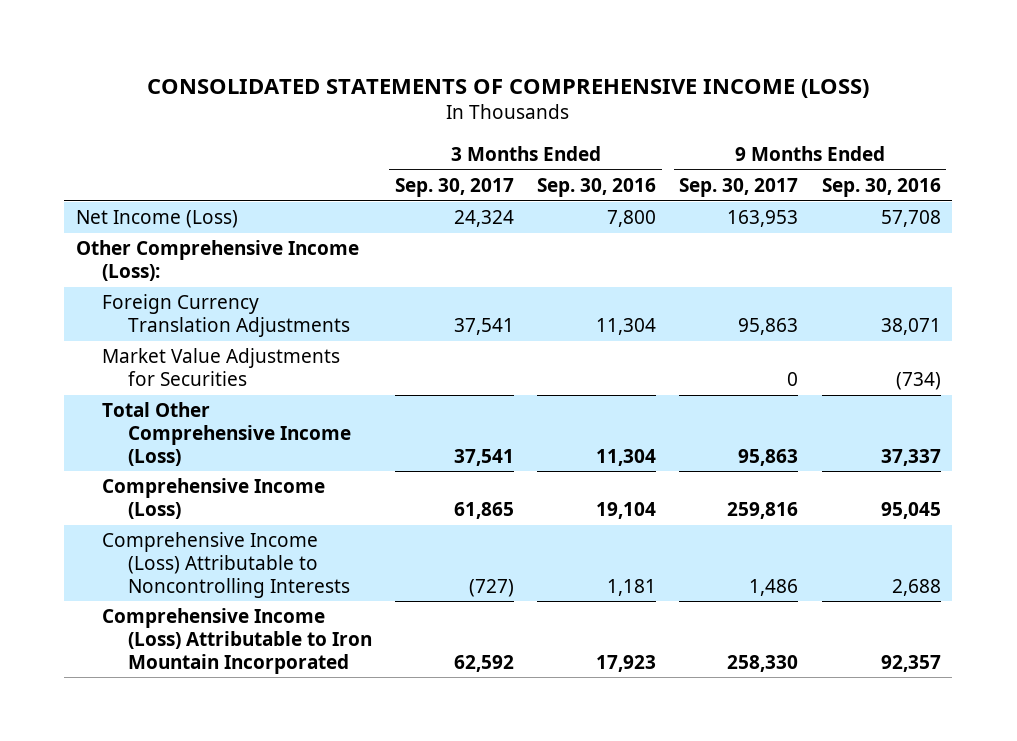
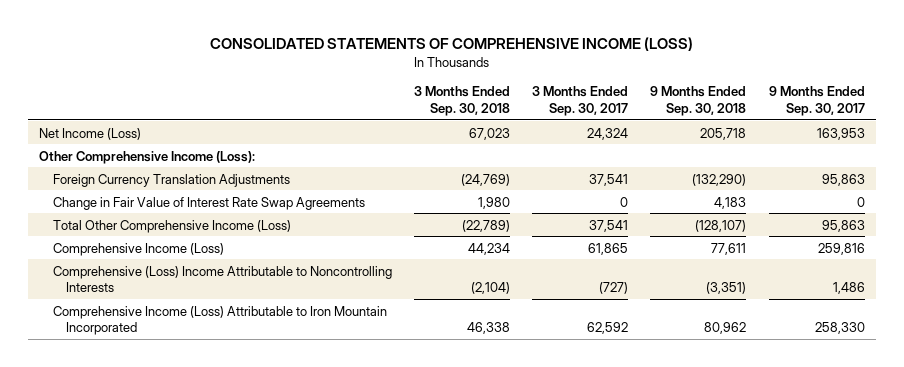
[537,178,657,198] Sep. 30, 2016 -> none
[821,178,941,198] Sep. 30, 2016 -> none
none -> [413,86,510,116] 3 Months Ended Sep. 30, 2018
none -> [650,86,747,116] 9 Months Ended Sep. 30, 2018
[101,348,340,387] Market Value Adjustments for Securities -> none
none -> [52,196,365,210] Change in Fair Value of Interest Rate Swap Agreements
[101,532,350,598] Comprehensive Income (Loss) Attributable to Noncontrolling Interests -> [52,265,392,293] Comprehensive (Loss) Income Attributable to Noncontrolling Interests

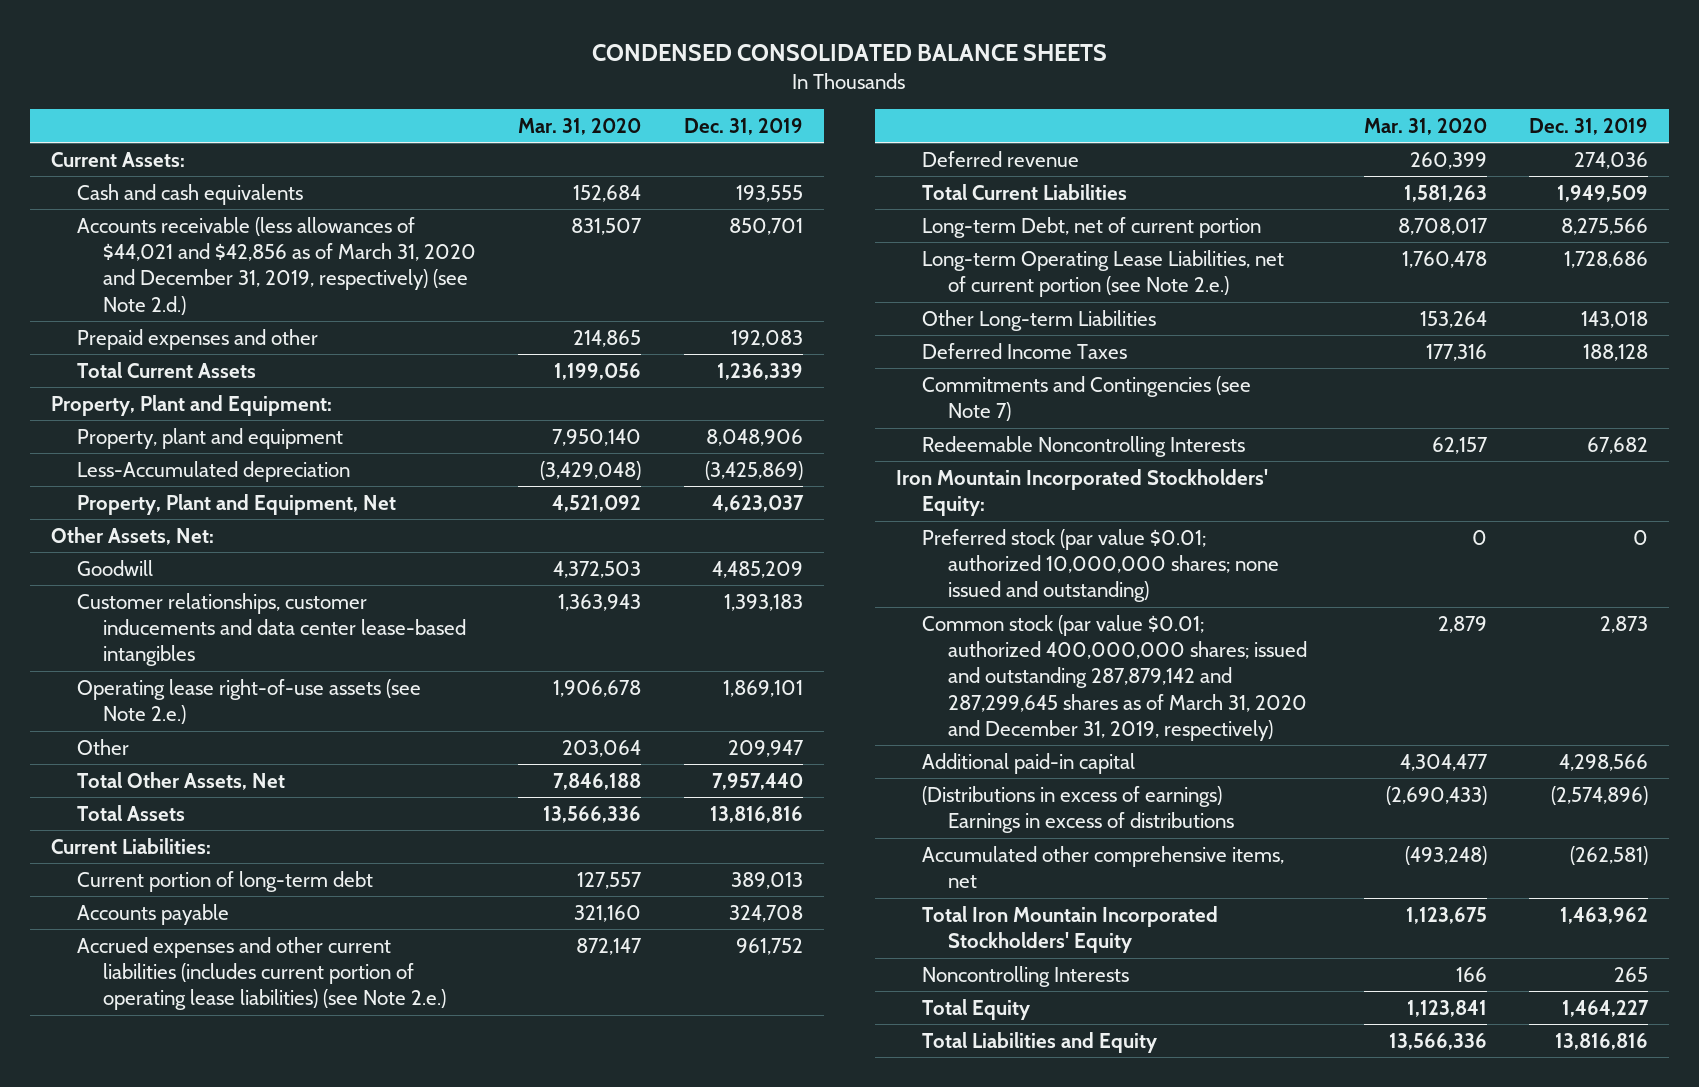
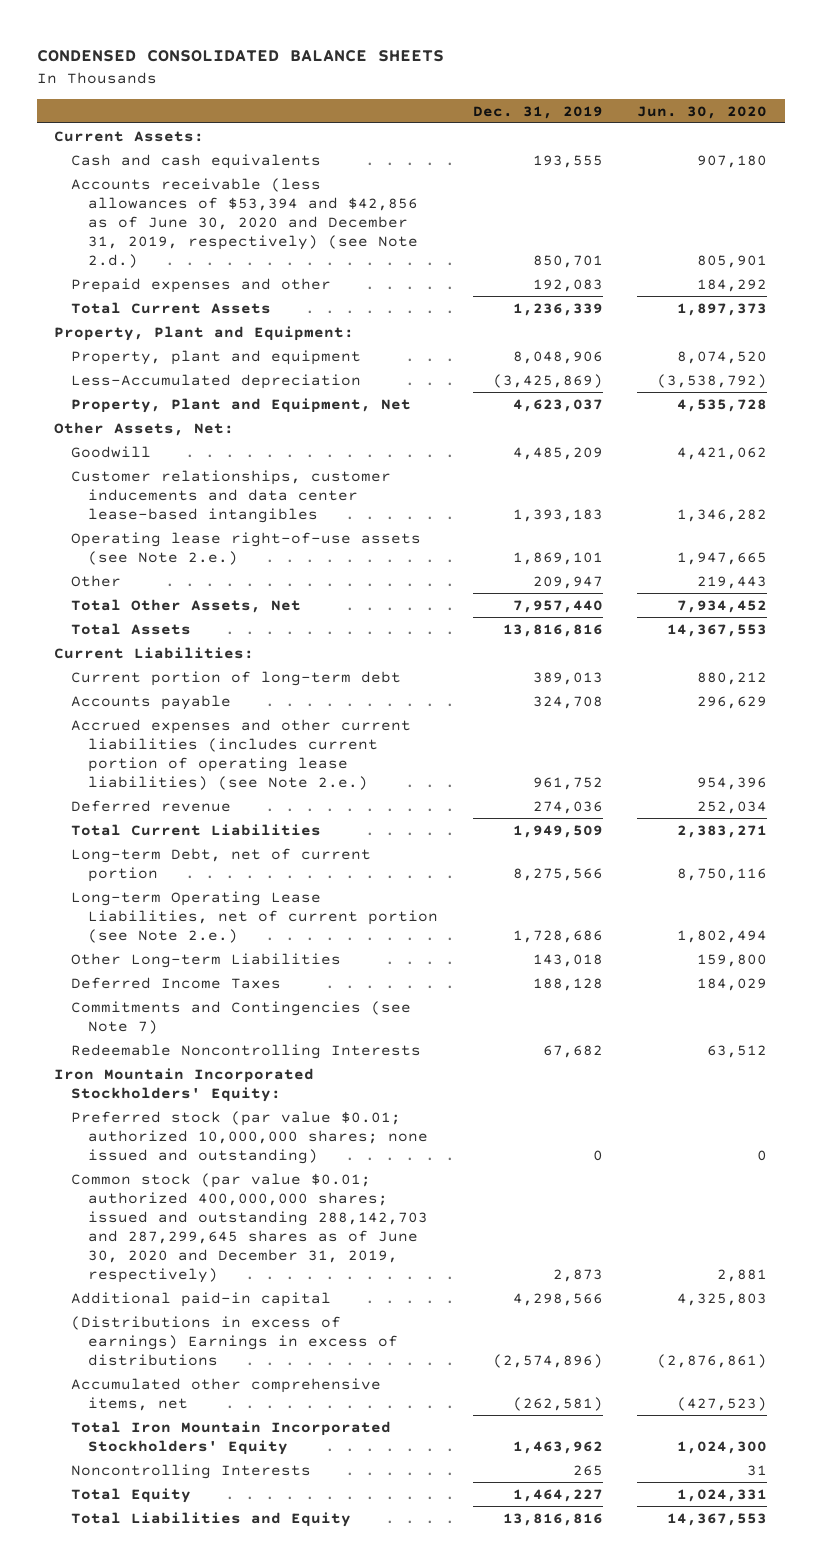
[518,117,642,135] Mar. 31, 2020 -> none
none -> [637,105,768,119] Jun. 30, 2020
[76,216,476,315] Accounts receivable (less allowances of $44,021 and $42,856 as of March 31, 2020 and December 31, 2019, respectively) (see Note 2.d.) -> [70,177,418,268] Accounts receivable (less allowances of $53,394 and $42,856 as of June 30, 2020 and December 31, 2019, respectively) (see Note 2.d.)
[922,614,1308,742] Common stock (par value $0.01; authorized 400,000,000 shares; issued and outstanding 287,879,142 and 287,299,645 shares as of March 31, 2020 and December 31, 2019, respectively) -> [70,1172,428,1283] Common stock (par value $0.01; authorized 400,000,000 shares; issued and outstanding 288,142,703 and 287,299,645 shares as of June 30, 2020 and December 31, 2019, respectively)

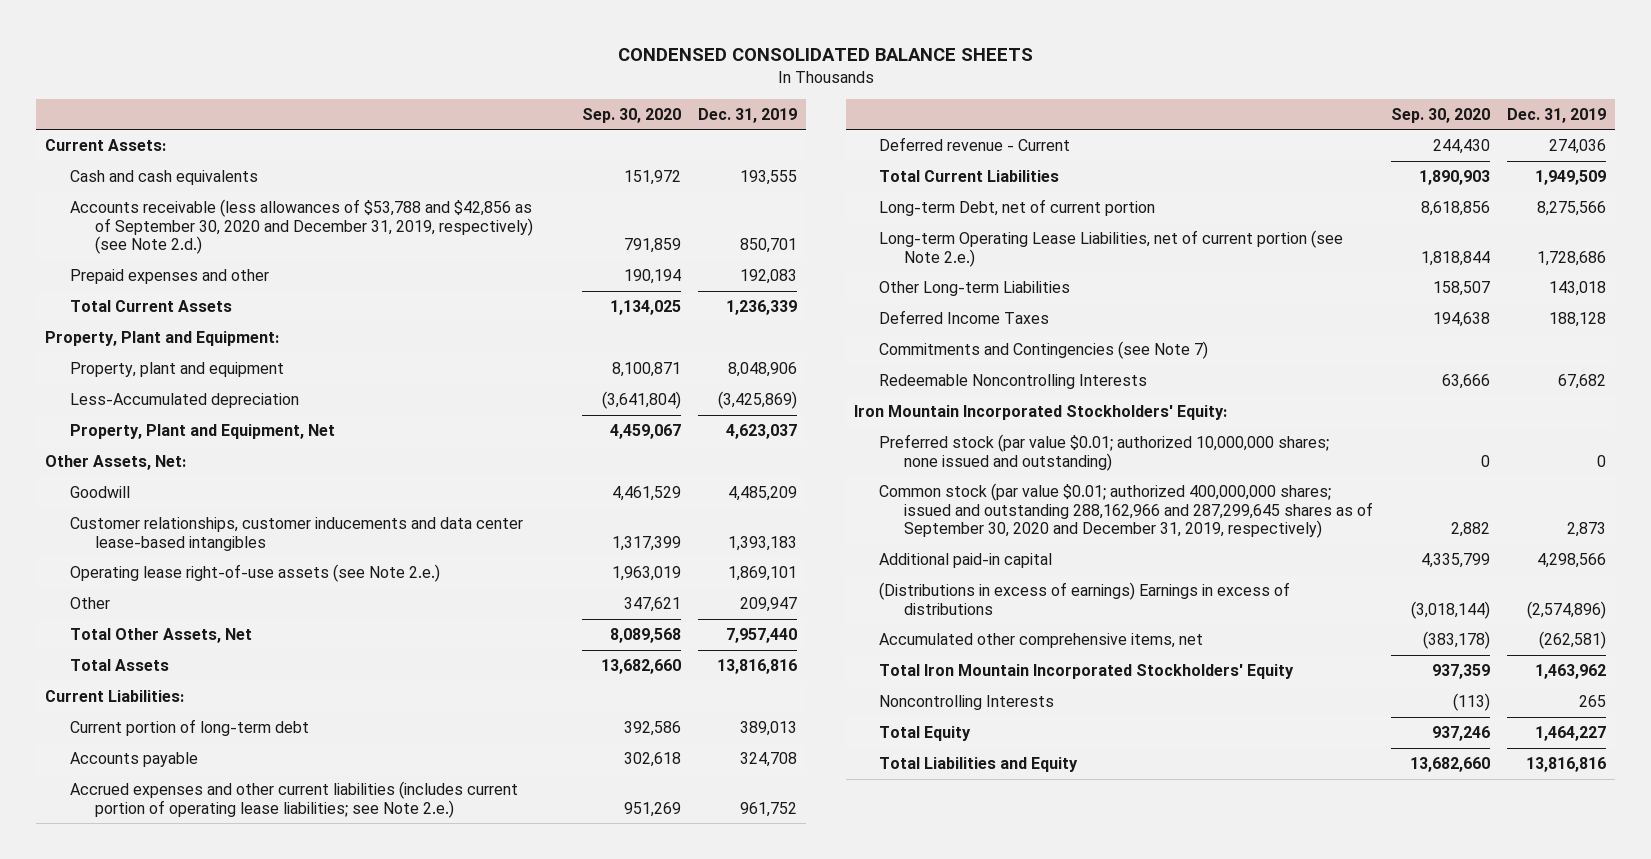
[637,105,768,119] Jun. 30, 2020 -> none
none -> [581,107,681,123] Sep. 30, 2020
[70,177,418,268] Accounts receivable (less allowances of $53,394 and $42,856 as of June 30, 2020 and December 31, 2019, respectively) (see Note 2.d.) -> [70,198,534,255] Accounts receivable (less allowances of $53,788 and $42,856 as of September 30, 2020 and December 31, 2019, respectively) (see Note 2.d.)
[70,718,411,790] Accrued expenses and other current liabilities (includes current portion of operating lease liabilities) (see Note 2.e.) -> [70,780,519,818] Accrued expenses and other current liabilities (includes current portion of operating lease liabilities; see Note 2.e.)
[70,799,231,812] Deferred revenue -> [879,136,1071,151] Deferred revenue - Current
[70,1172,428,1283] Common stock (par value $0.01; authorized 400,000,000 shares; issued and outstanding 288,142,703 and 287,299,645 shares as of June 30, 2020 and December 31, 2019, respectively) -> [879,482,1374,539] Common stock (par value $0.01; authorized 400,000,000 shares; issued and outstanding 288,162,966 and 287,299,645 shares as of September 30, 2020 and December 31, 2019, respectively)

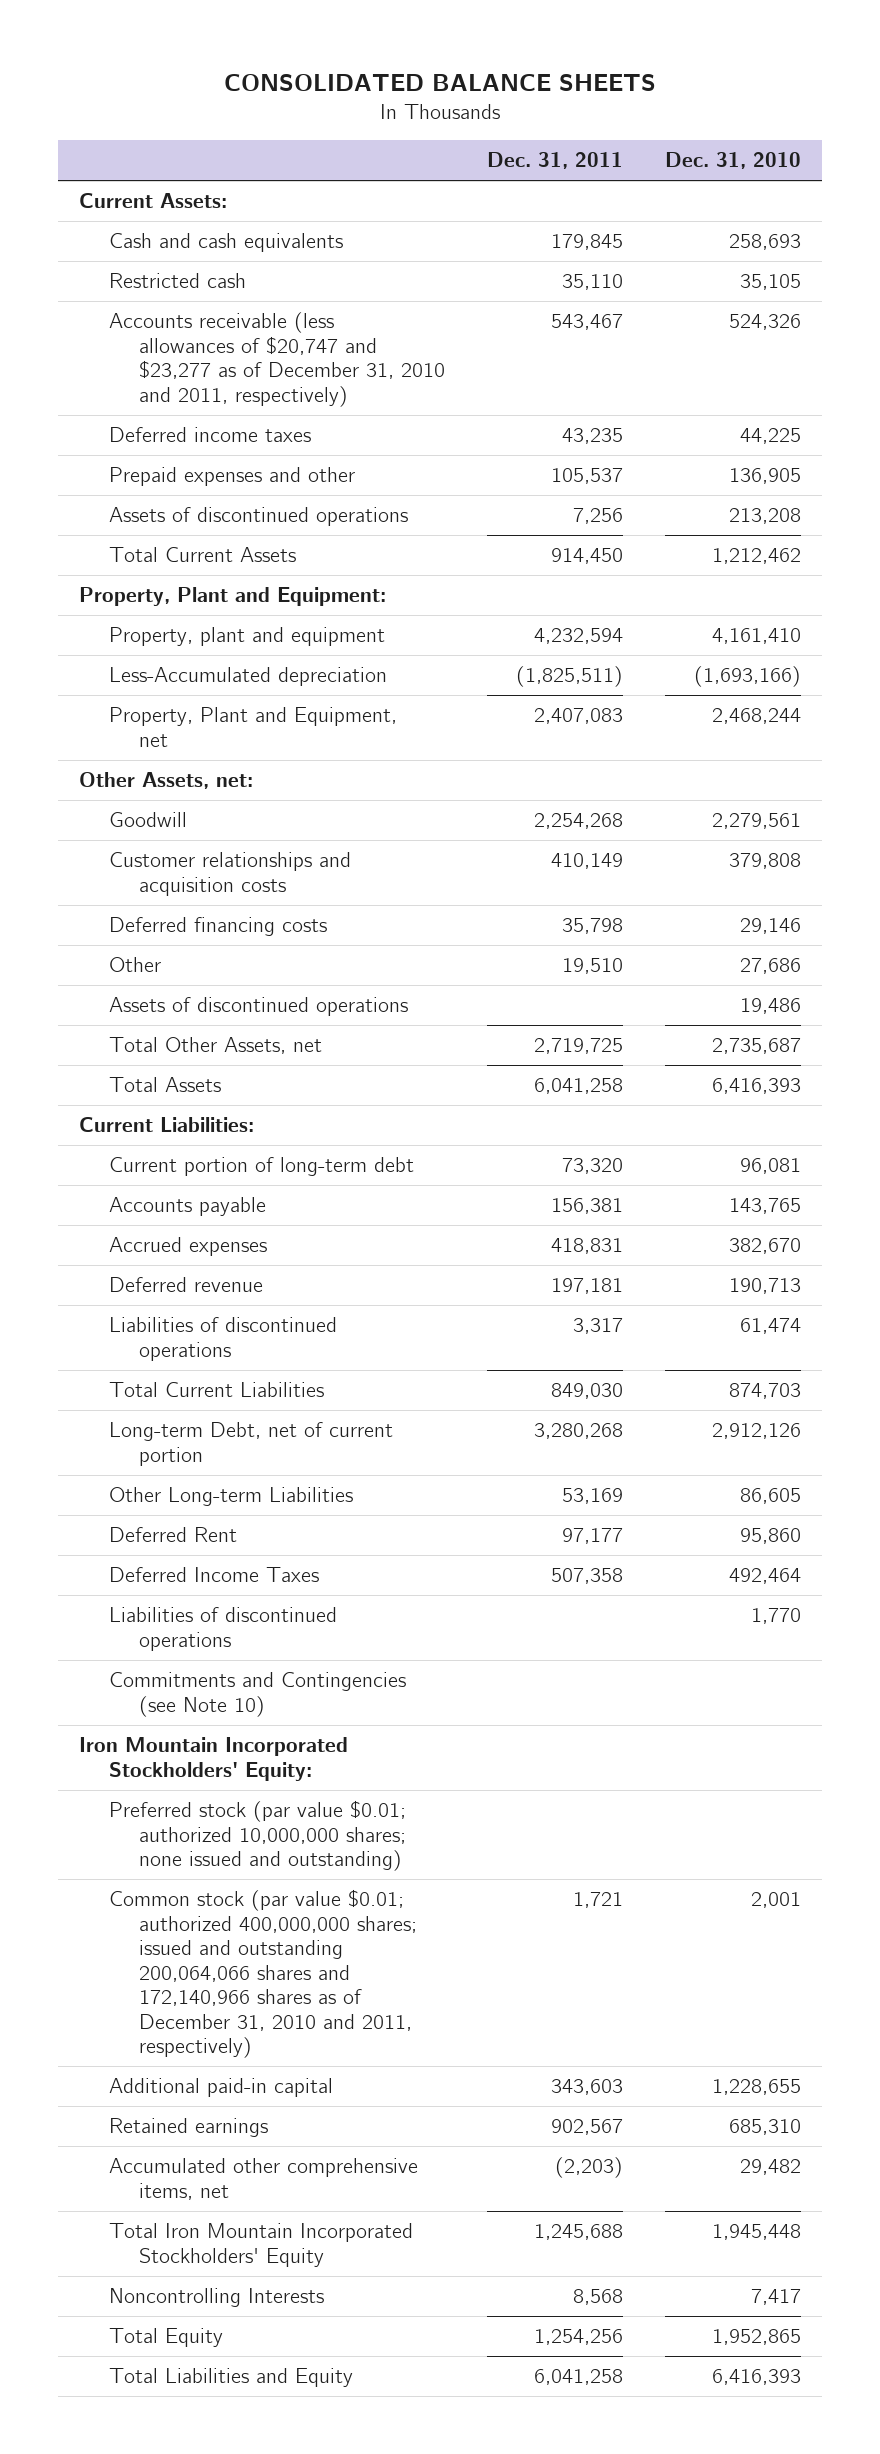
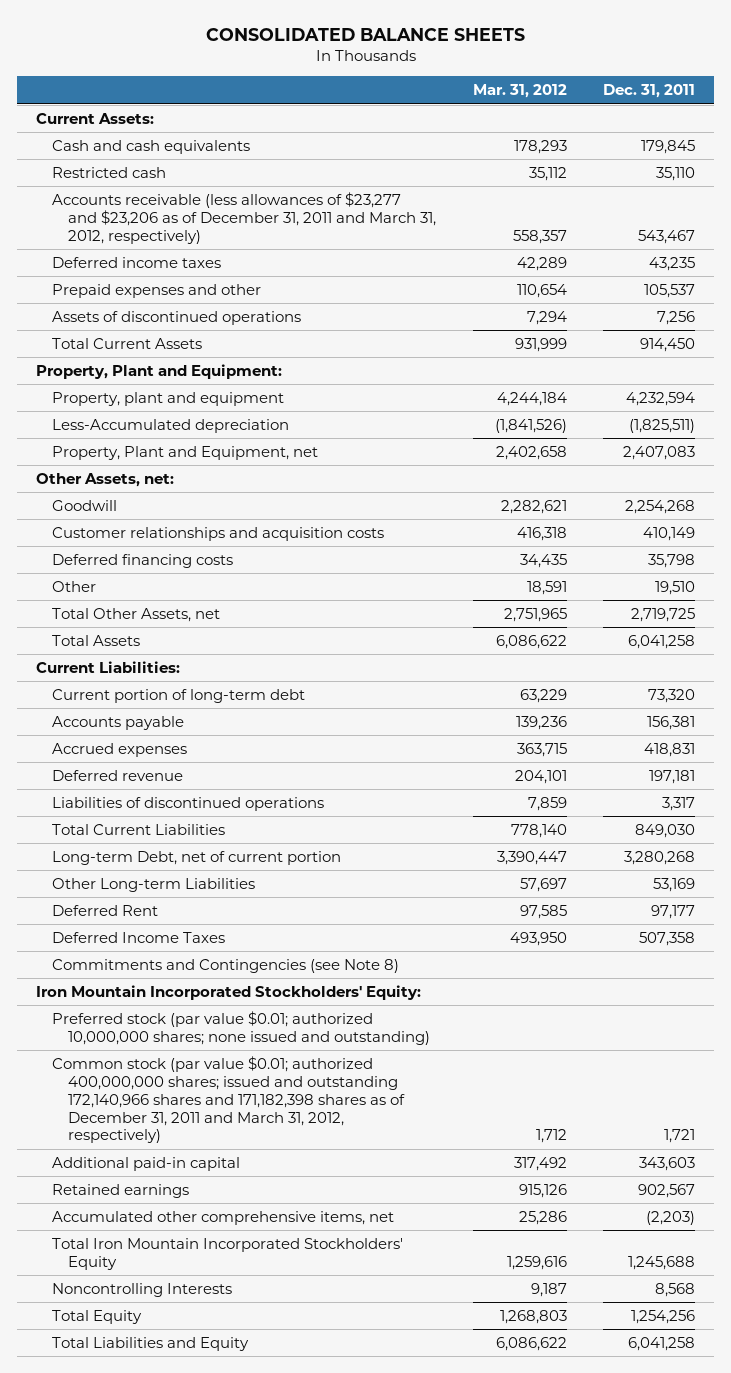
[665,152,802,170] Dec. 31, 2010 -> none
none -> [472,84,567,99] Mar. 31, 2012
[108,312,445,407] Accounts receivable (less allowances of $20,747 and $23,277 as of December 31, 2010 and 2011, respectively) -> [51,192,436,244] Accounts receivable (less allowances of $23,277 and $23,206 as of December 31, 2011 and March 31, 2012, respectively)
[108,997,408,1017] Assets of discontinued operations -> none
[108,1607,337,1651] Liabilities of discontinued operations -> none
[108,1672,406,1717] Commitments and Contingencies (see Note 10) -> [51,959,399,974] Commitments and Contingencies (see Note 8)
[108,1889,417,2059] Common stock (par value $0.01; authorized 400,000,000 shares; issued and outstanding 200,064,066 shares and 172,140,966 shares as of December 31, 2010 and 2011, respectively) -> [51,1056,405,1144] Common stock (par value $0.01; authorized 400,000,000 shares; issued and outstanding 172,140,966 shares and 171,182,398 shares as of December 31, 2011 and March 31, 2012, respectively)

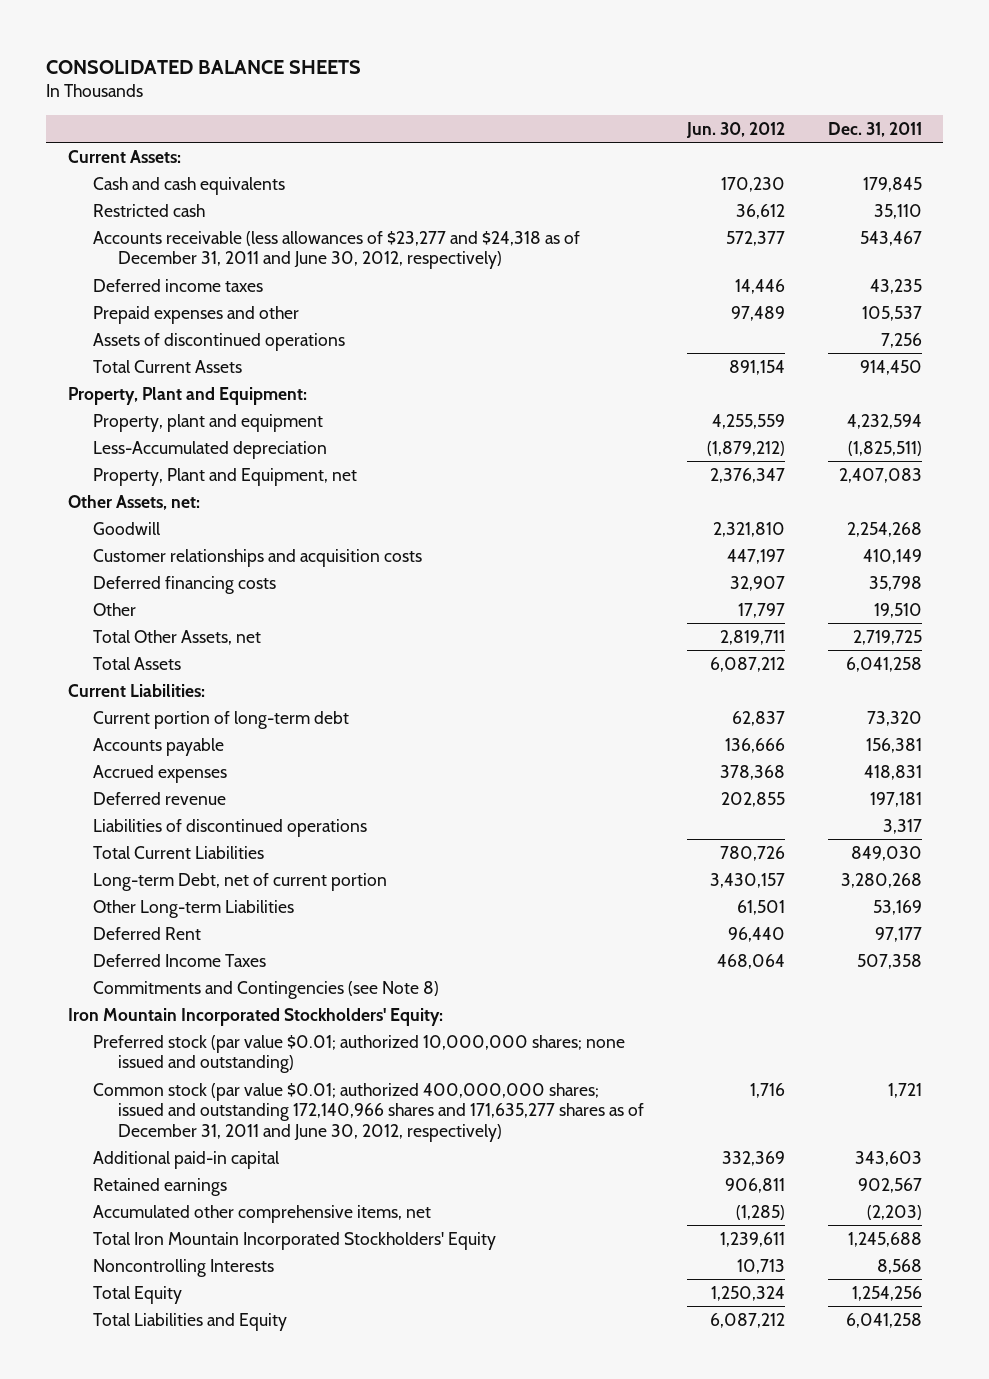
[472,84,567,99] Mar. 31, 2012 -> none
none -> [686,121,786,138] Jun. 30, 2012
[51,192,436,244] Accounts receivable (less allowances of $23,277 and $23,206 as of December 31, 2011 and March 31, 2012, respectively) -> [93,230,581,270] Accounts receivable (less allowances of $23,277 and $24,318 as of December 31, 2011 and June 30, 2012, respectively)
[51,1056,405,1144] Common stock (par value $0.01; authorized 400,000,000 shares; issued and outstanding 172,140,966 shares and 171,182,398 shares as of December 31, 2011 and March 31, 2012, respectively) -> [93,1082,645,1142] Common stock (par value $0.01; authorized 400,000,000 shares; issued and outstanding 172,140,966 shares and 171,635,277 shares as of December 31, 2011 and June 30, 2012, respectively)

